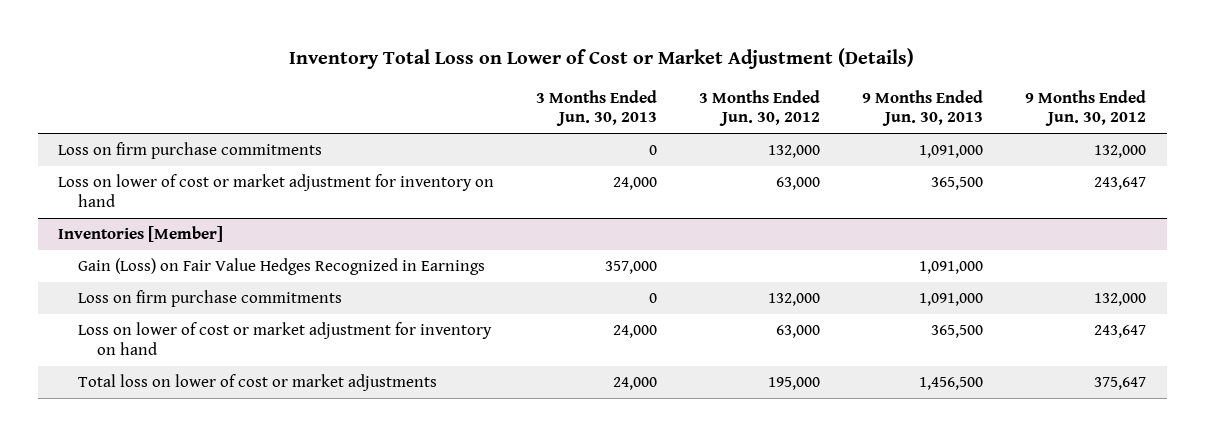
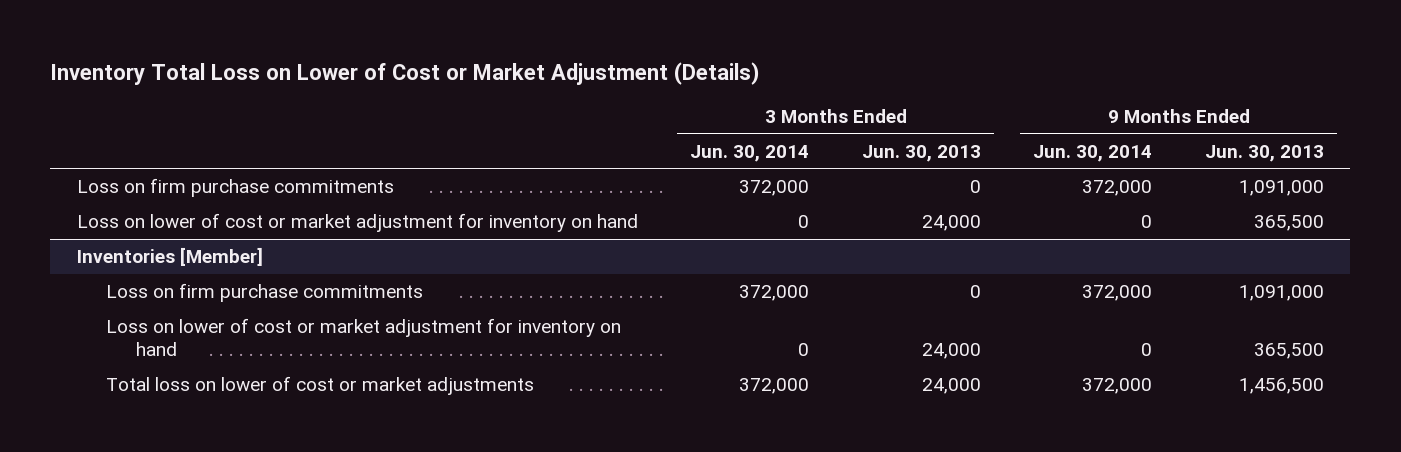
[699,89,821,127] 3 Months Ended Jun. 30, 2012 -> none
[1025,89,1147,127] 9 Months Ended Jun. 30, 2012 -> none
none -> [690,144,810,162] Jun. 30, 2014
none -> [1033,144,1153,162] Jun. 30, 2014
[77,258,485,276] Gain (Loss) on Fair Value Hedges Recognized in Earnings -> none

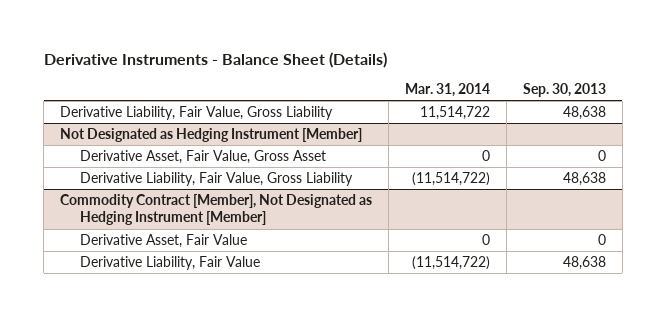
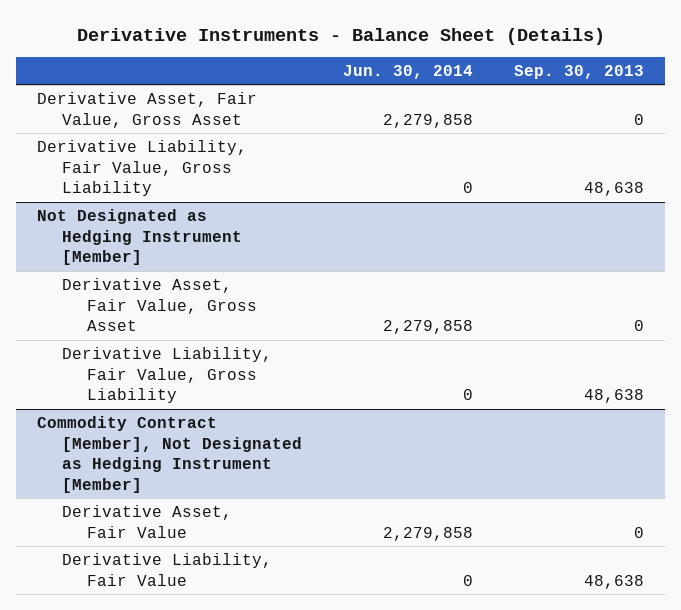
[404,82,490,97] Mar. 31, 2014 -> none
none -> [343,65,474,80] Jun. 30, 2014
none -> [37,91,258,128] Derivative Asset, Fair Value, Gross Asset

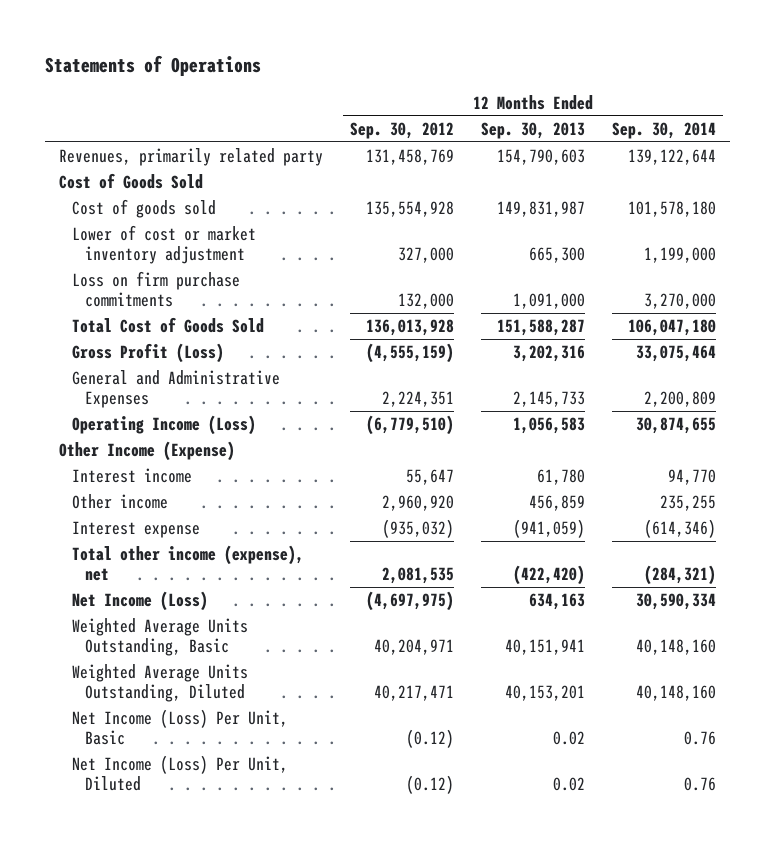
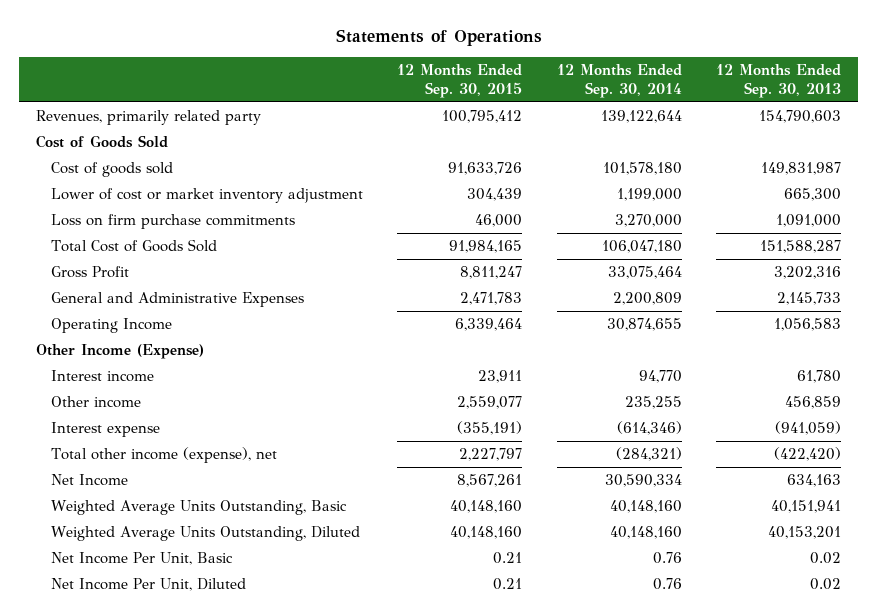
[349,121,454,139] Sep. 30, 2012 -> none
none -> [397,64,523,99] 12 Months Ended Sep. 30, 2015
[72,343,225,364] Gross Profit (Loss) -> [50,266,129,279] Gross Profit
[72,415,257,436] Operating Income (Loss) -> [50,318,172,334] Operating Income
[72,591,209,612] Net Income (Loss) -> [50,474,128,487] Net Income
[72,709,289,746] Net Income (Loss) Per Unit, Basic -> [50,552,233,566] Net Income Per Unit, Basic
[72,755,289,792] Net Income (Loss) Per Unit, Diluted -> [50,578,246,592] Net Income Per Unit, Diluted

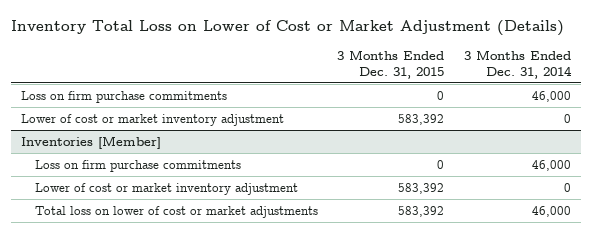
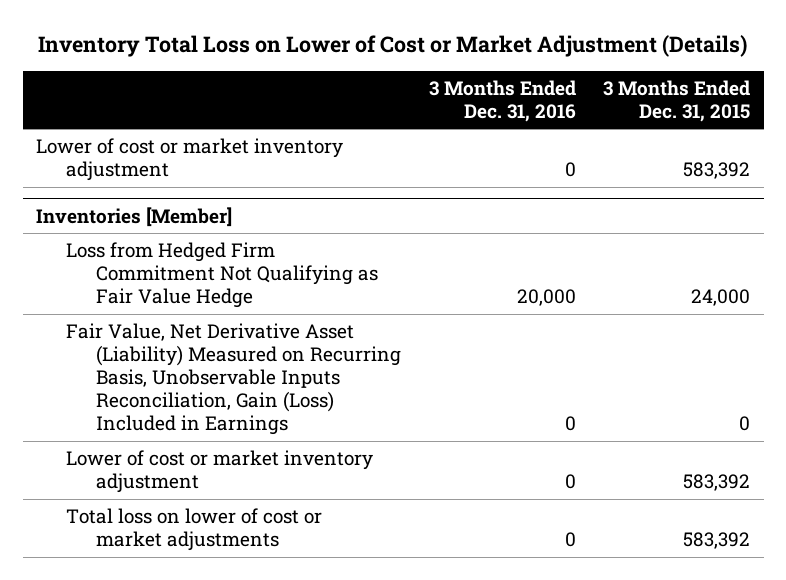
[463,50,572,79] 3 Months Ended Dec. 31, 2014 -> none
none -> [428,79,576,122] 3 Months Ended Dec. 31, 2016
[21,91,228,104] Loss on firm purchase commitments -> none
[34,160,241,173] Loss on firm purchase commitments -> [66,242,379,309] Loss from Hedged Firm Commitment Not Qualifying as Fair Value Hedge
[437,160,445,170] 0 -> [691,289,751,307] 24,000
none -> [66,323,402,436] Fair Value, Net Derivative Asset (Liability) Measured on Recurring Basis, Unobservable Inputs Reconciliation, Gain (Loss) Included in Earnings

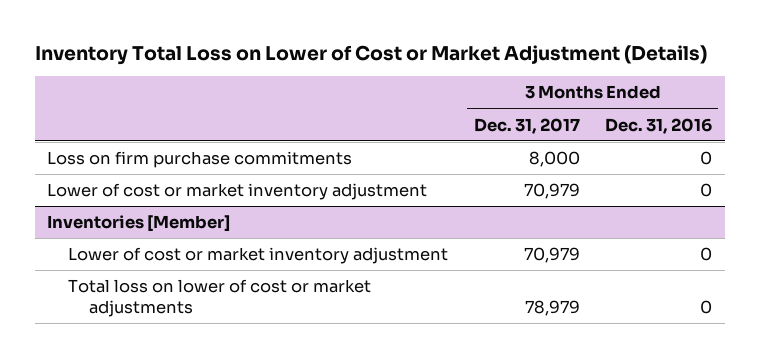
[603,79,751,122] 3 Months Ended Dec. 31, 2015 -> none
none -> [473,117,580,134] Dec. 31, 2017
none -> [47,151,353,169] Loss on firm purchase commitments
[66,242,379,309] Loss from Hedged Firm Commitment Not Qualifying as Fair Value Hedge -> none
[66,323,402,436] Fair Value, Net Derivative Asset (Liability) Measured on Recurring Basis, Unobservable Inputs Reconciliation, Gain (Loss) Included in Earnings -> none

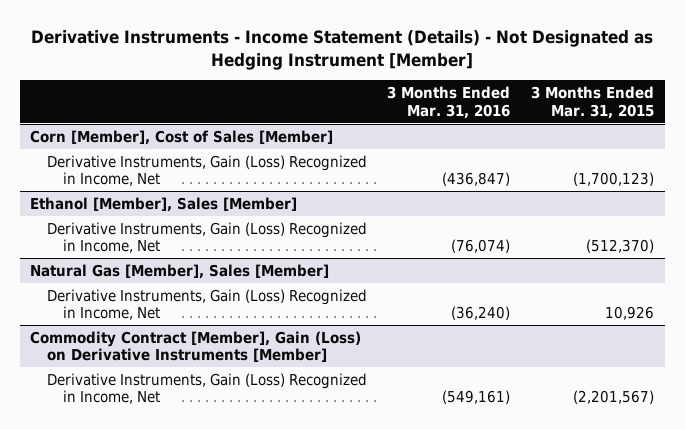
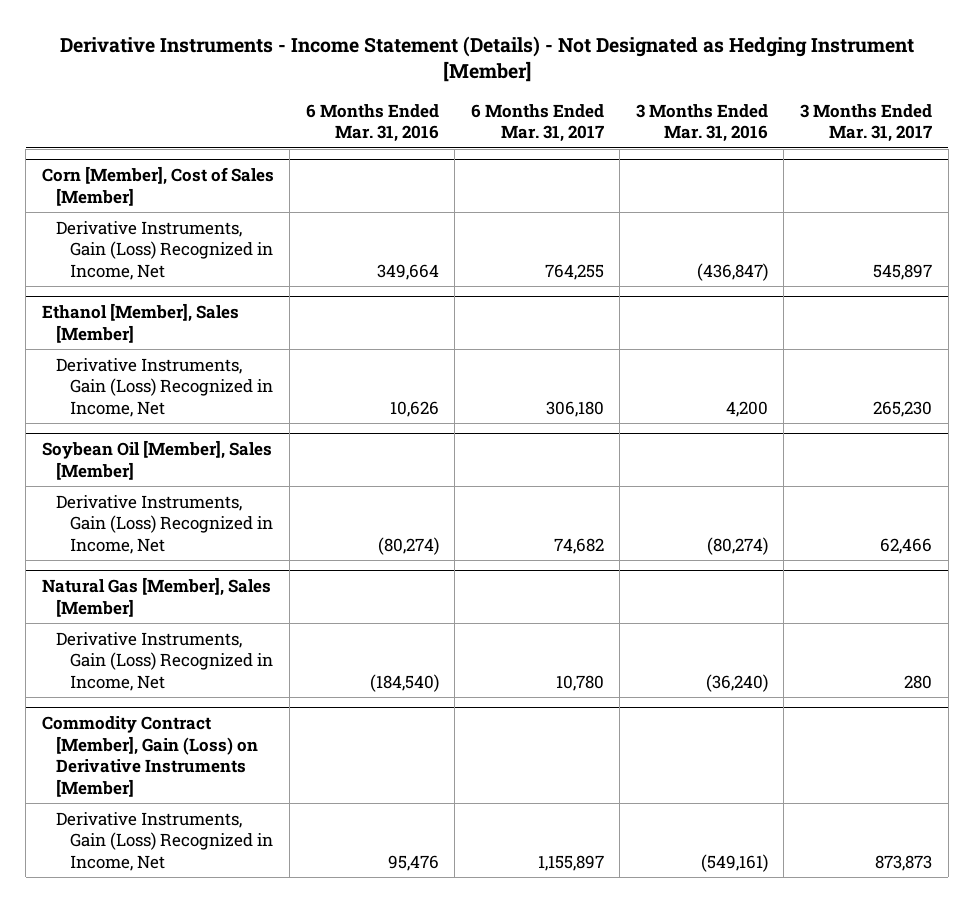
[531,85,655,119] 3 Months Ended Mar. 31, 2015 -> none
none -> [305,103,439,143] 6 Months Ended Mar. 31, 2016
none -> [470,103,604,143] 6 Months Ended Mar. 31, 2017
none -> [800,103,933,143] 3 Months Ended Mar. 31, 2017
[451,239,511,254] (76,074) -> [725,400,768,417] 4,200
none -> [41,440,272,480] Soybean Oil [Member], Sales [Member]
none -> [55,494,274,554] Derivative Instruments, Gain (Loss) Recognized in Income, Net

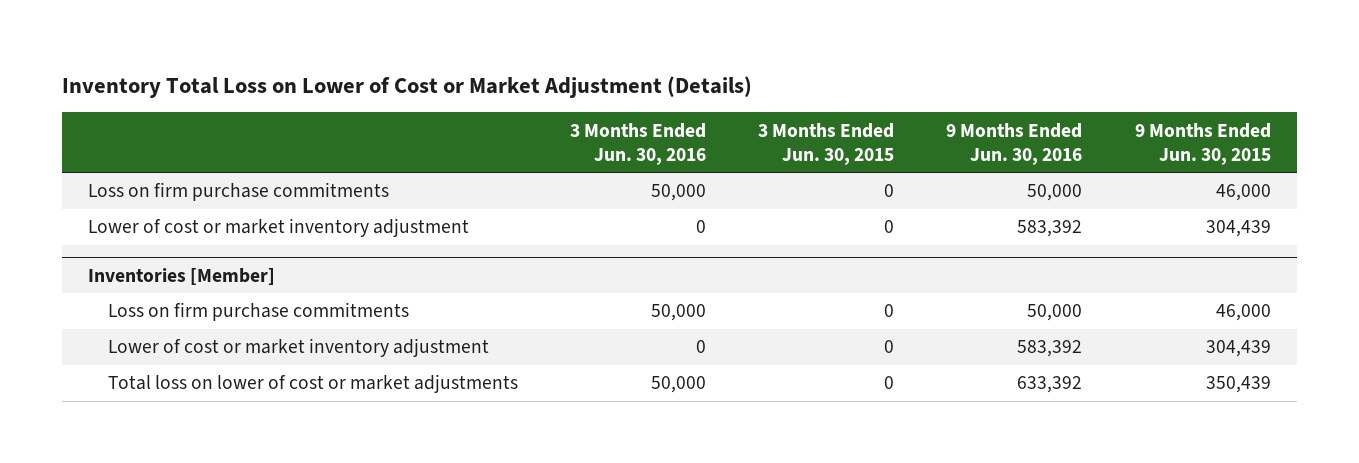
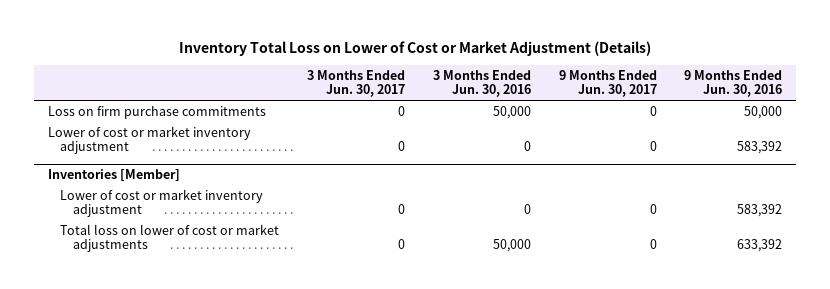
[758,122,895,166] 3 Months Ended Jun. 30, 2015 -> none
[1134,122,1271,166] 9 Months Ended Jun. 30, 2015 -> none
none -> [307,69,406,98] 3 Months Ended Jun. 30, 2017
none -> [558,69,657,98] 9 Months Ended Jun. 30, 2017
[107,302,409,322] Loss on firm purchase commitments -> none

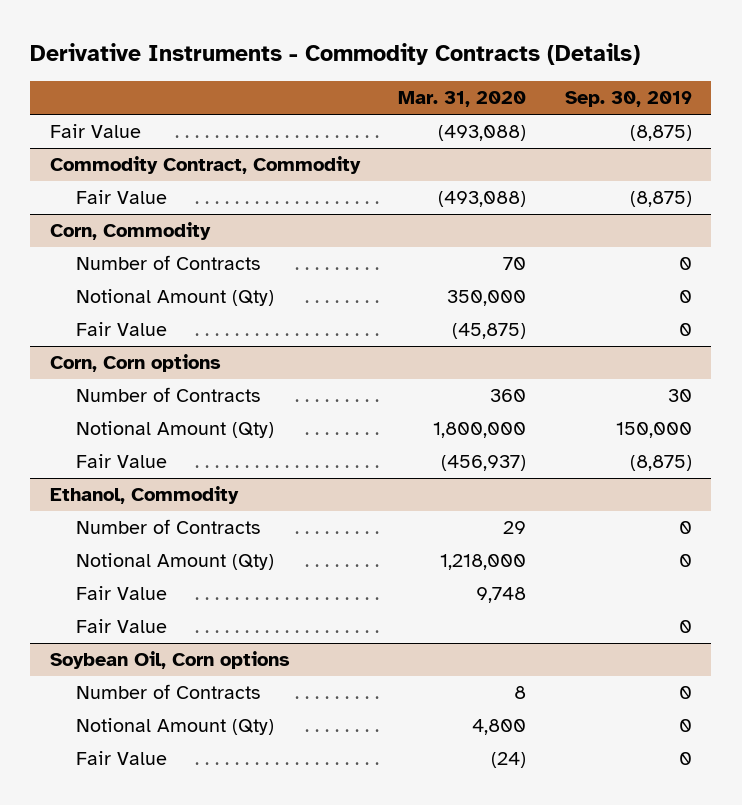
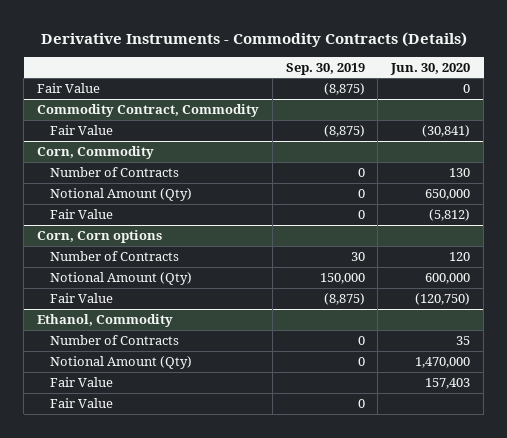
[398,91,527,108] Mar. 31, 2020 -> none
none -> [390,62,471,75] Jun. 30, 2020
[49,651,290,670] Soybean Oil, Corn options -> none
[76,684,261,700] Number of Contracts -> none
[76,718,275,736] Notional Amount (Qty) -> none
[76,751,168,766] Fair Value -> none

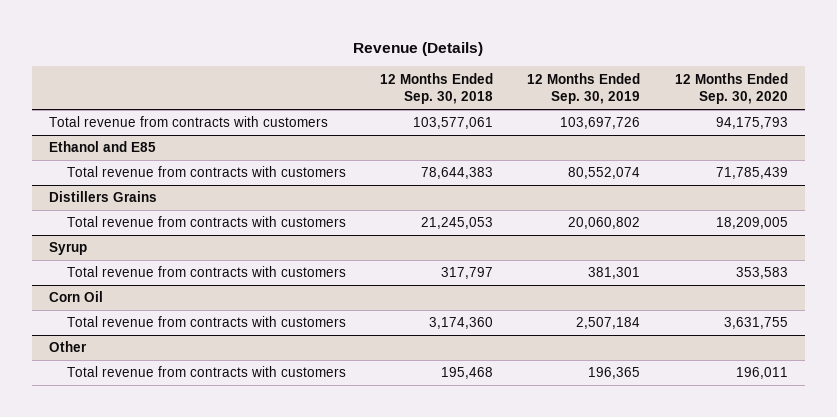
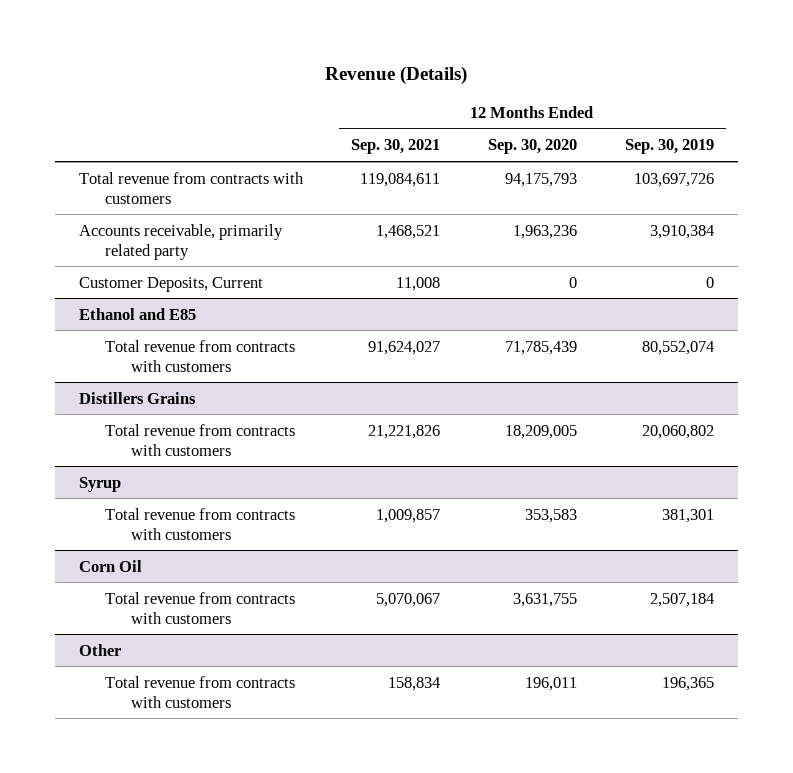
[379,72,493,105] 12 Months Ended Sep. 30, 2018 -> none
none -> [350,139,440,155] Sep. 30, 2021
none -> [78,223,283,260] Accounts receivable, primarily related party
none -> [78,276,263,292] Customer Deposits, Current

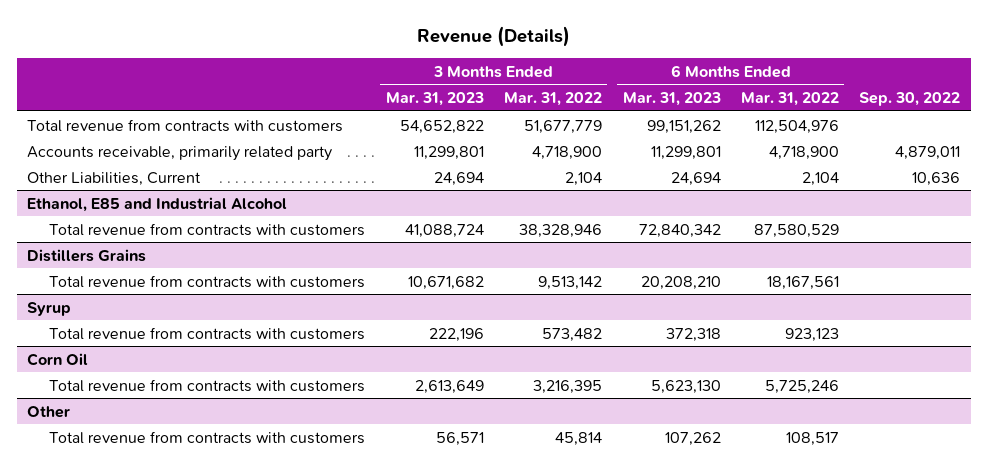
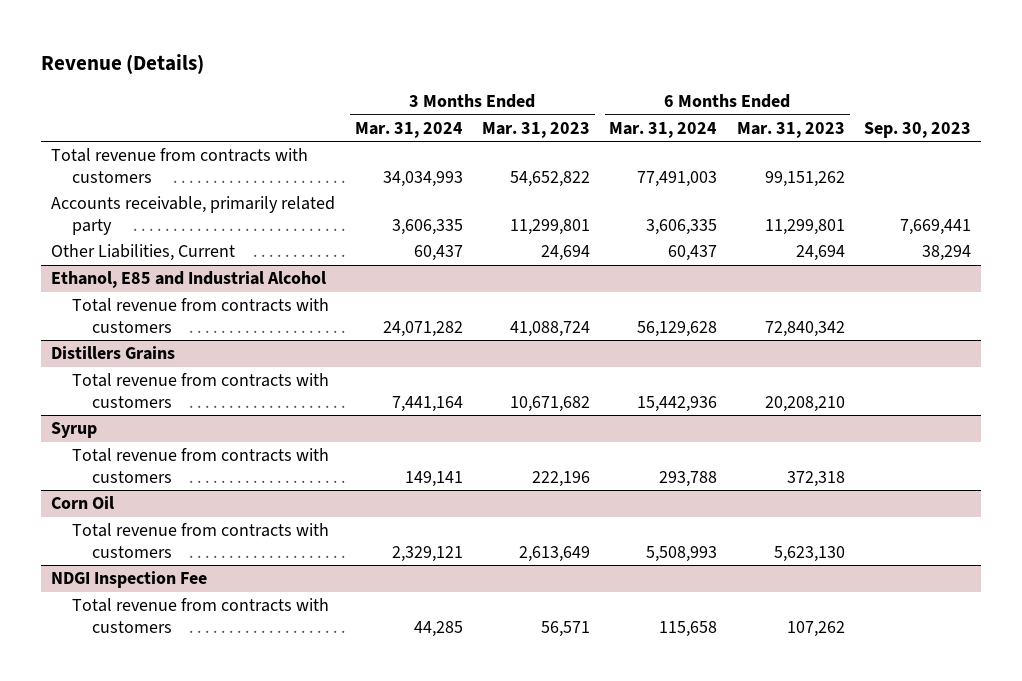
[504,92,603,107] Mar. 31, 2022 -> none
[741,92,840,107] Mar. 31, 2022 -> none
[859,92,961,107] Sep. 30, 2022 -> none
none -> [354,121,463,138] Mar. 31, 2024
none -> [609,121,718,138] Mar. 31, 2024
none -> [864,121,972,138] Sep. 30, 2023
[27,405,71,418] Other -> [51,571,208,589] NDGI Inspection Fee

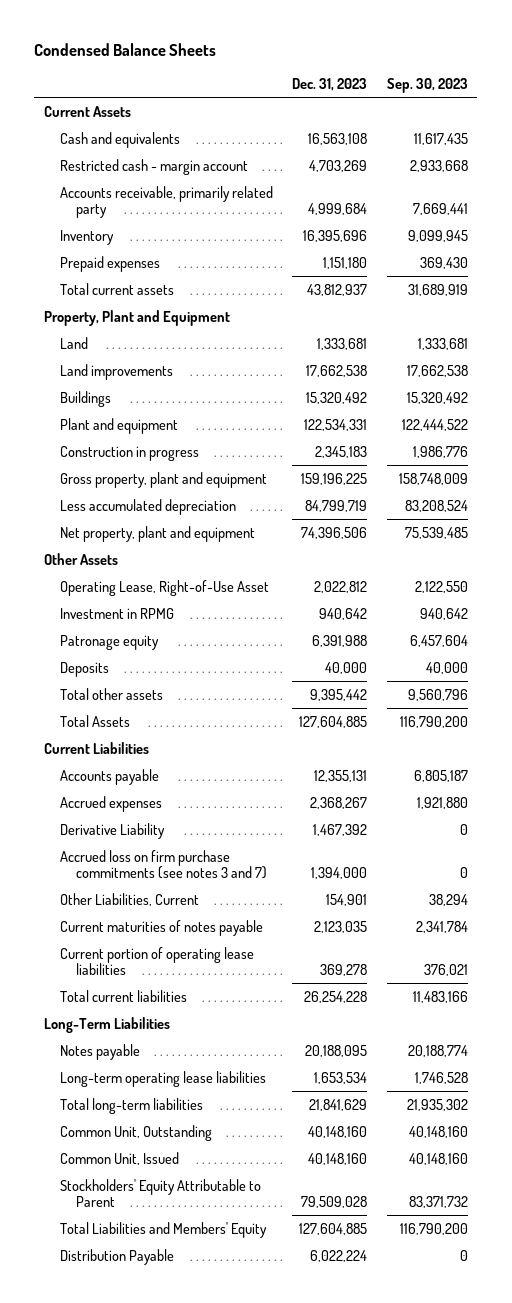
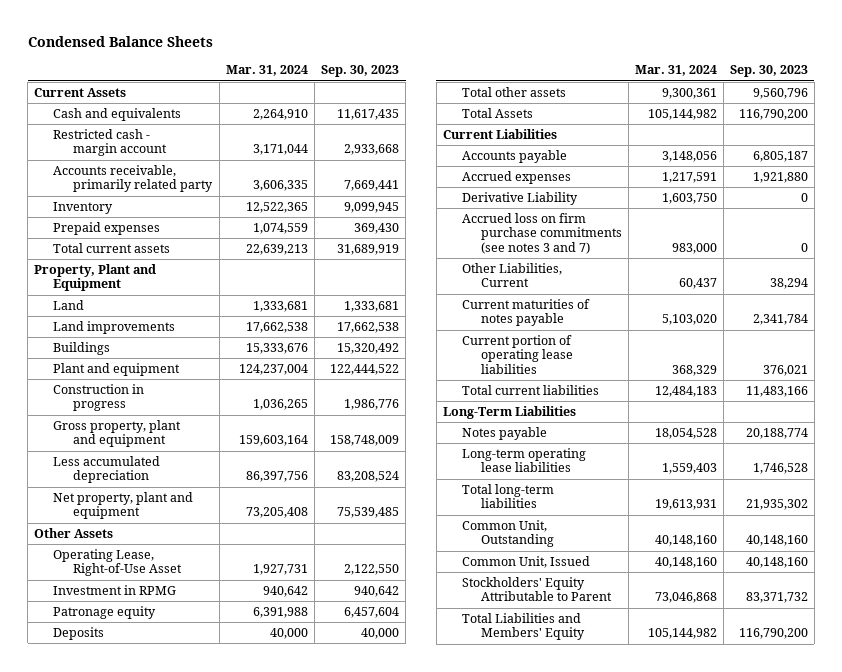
[292,78,368,92] Dec. 31, 2023 -> none
none -> [226,65,309,77] Mar. 31, 2024
[59,1248,174,1265] Distribution Payable -> none

